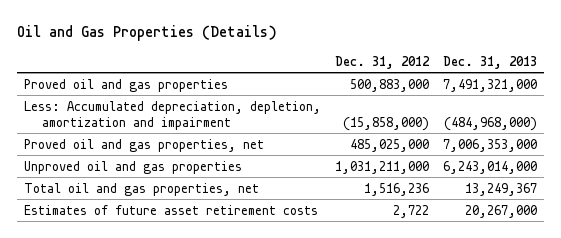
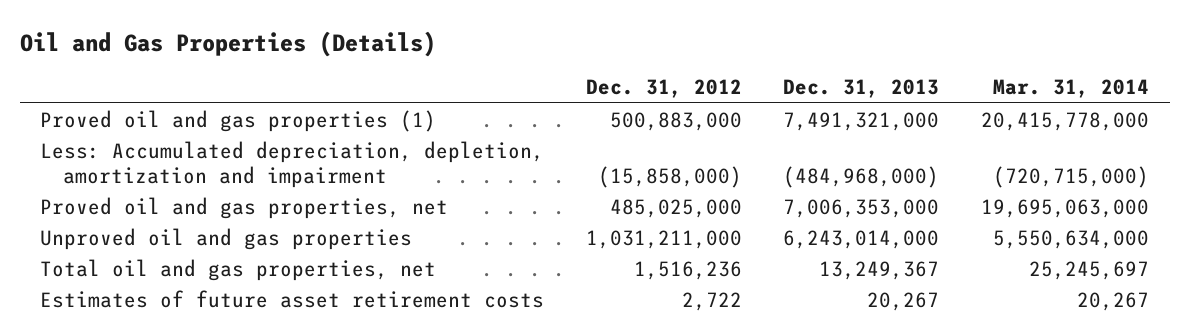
none -> [992,79,1149,99] Mar. 31, 2014
[23,78,228,92] Proved oil and gas properties -> [40,109,437,132] Proved oil and gas properties (1)
[464,204,537,218] 20,267,000 -> [867,291,940,311] 20,267

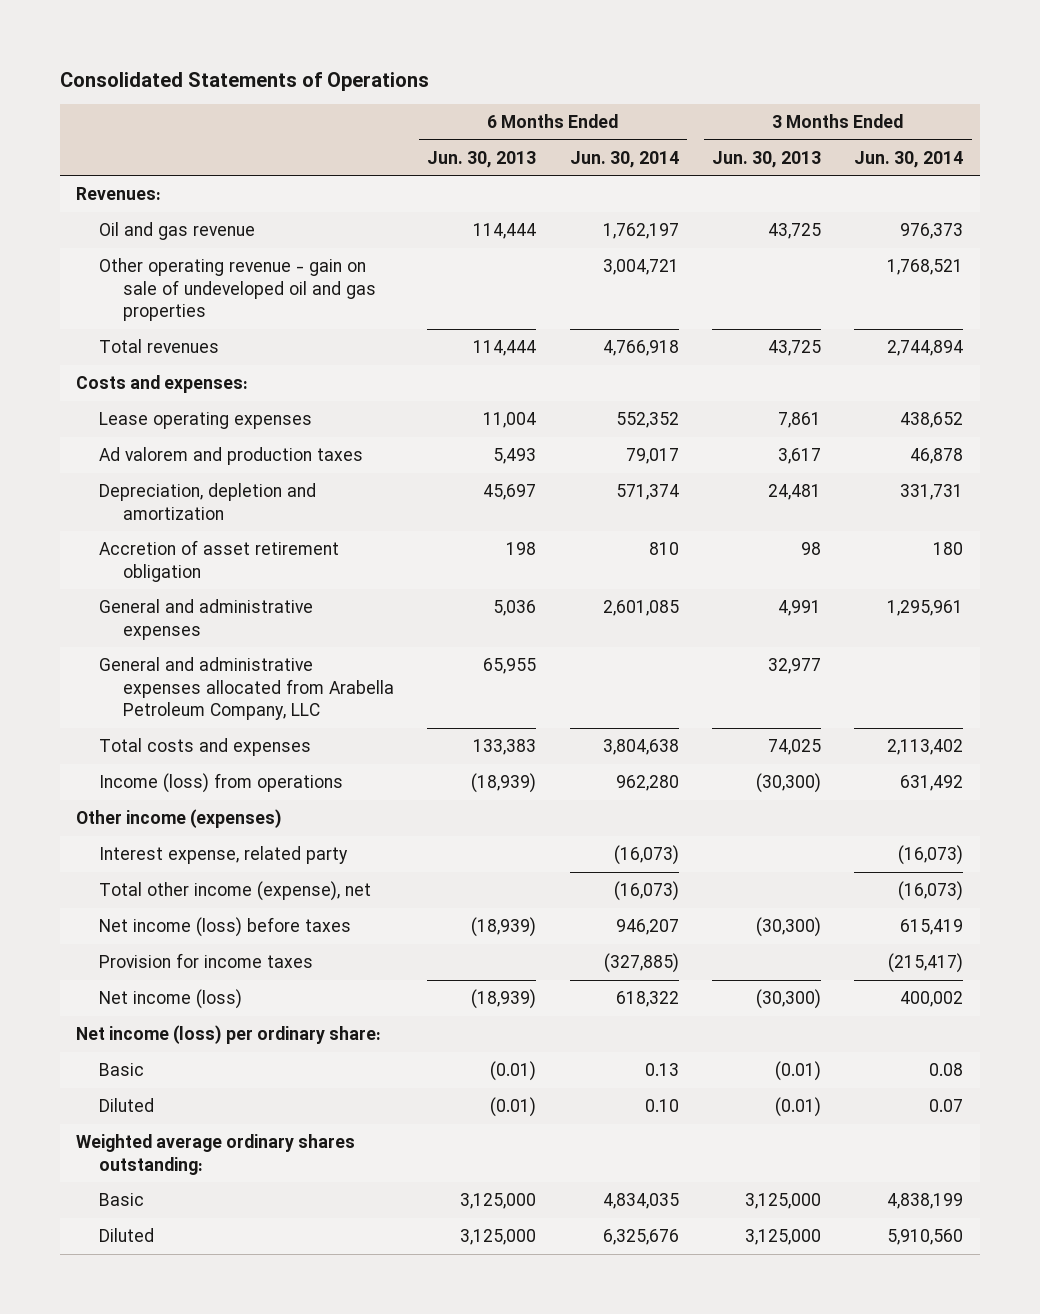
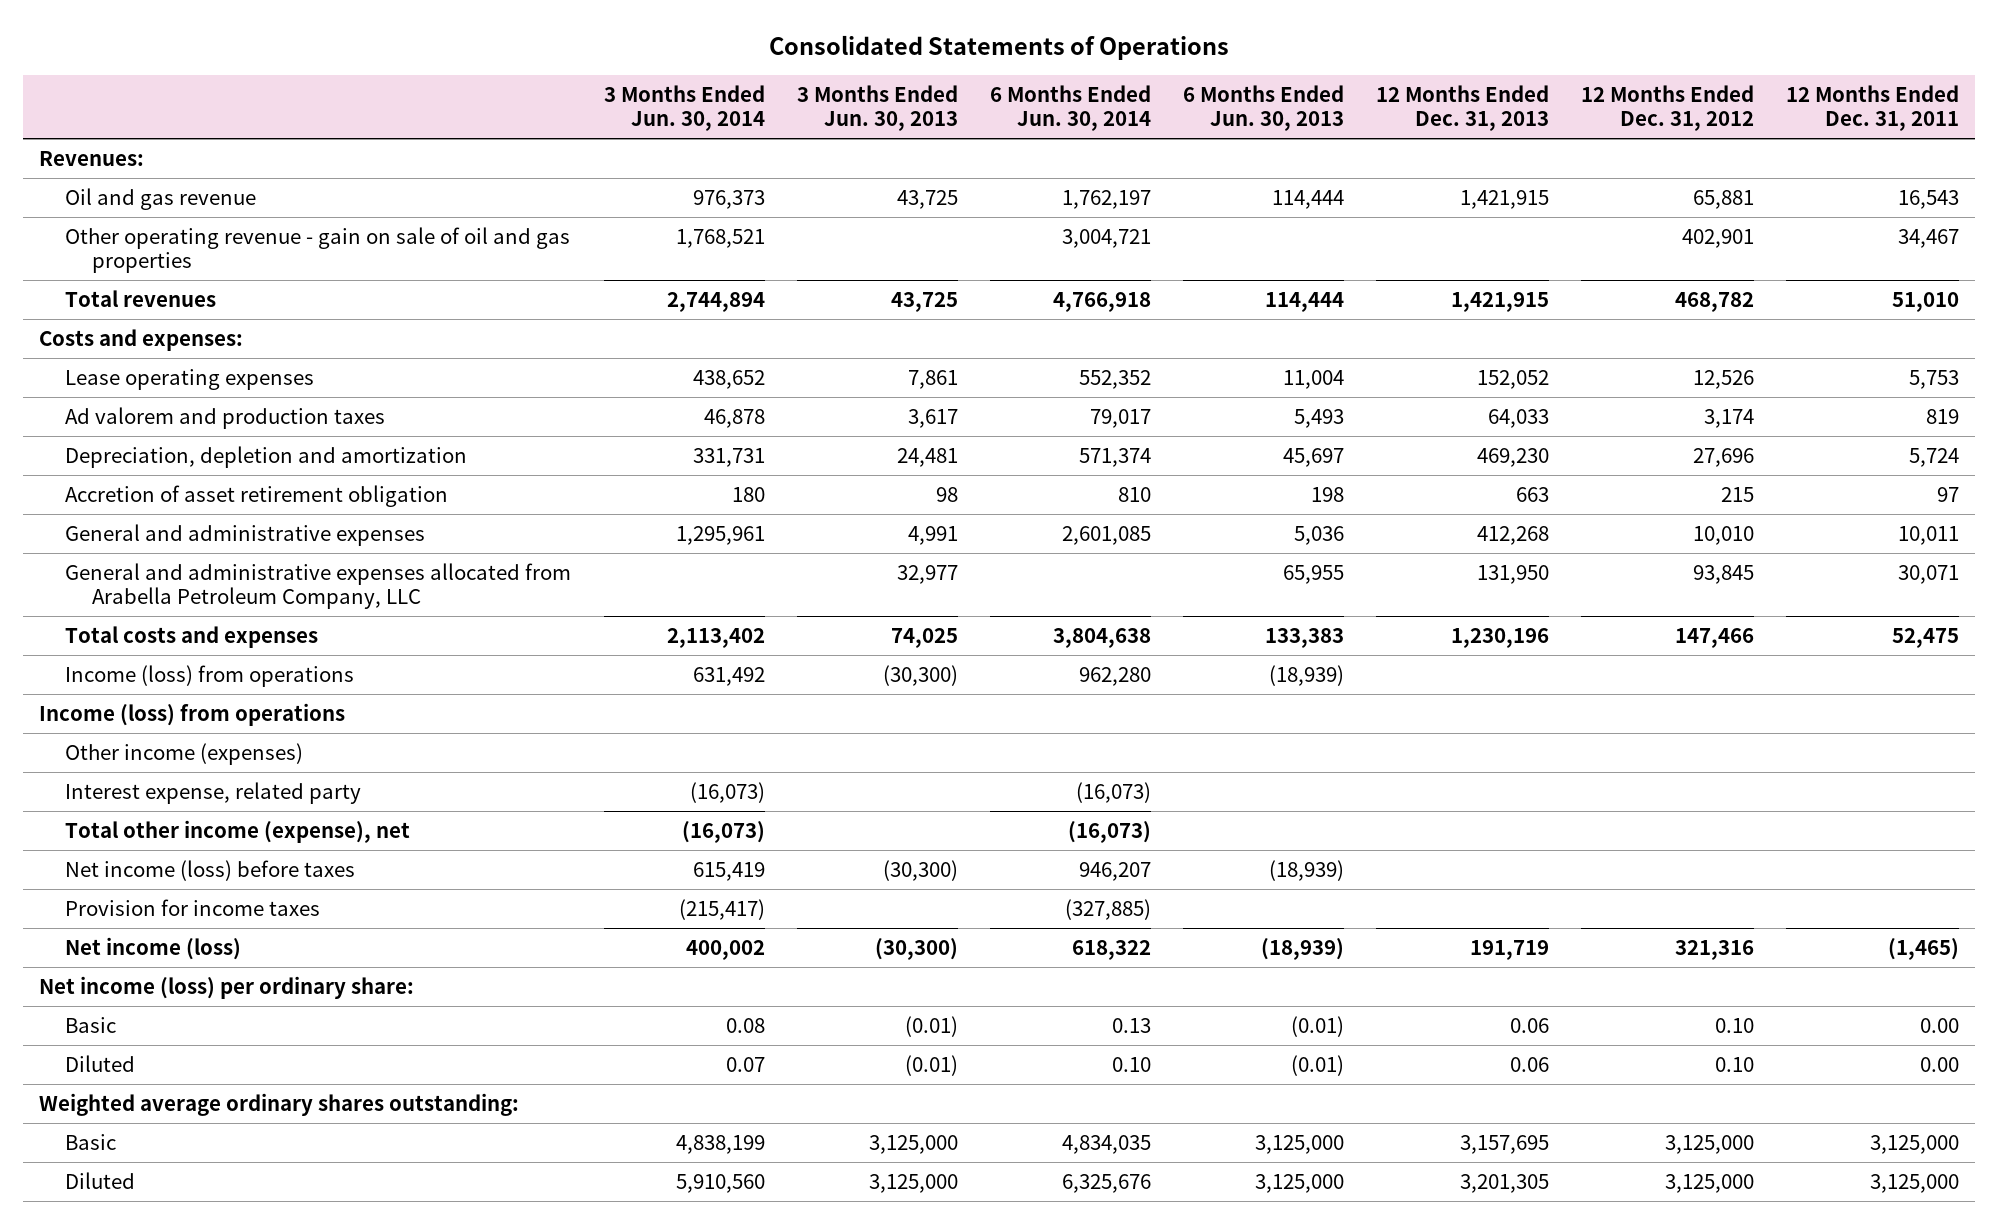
none -> [1375,85,1549,132] 12 Months Ended Dec. 31, 2013
none -> [1580,85,1754,132] 12 Months Ended Dec. 31, 2012
none -> [1785,85,1959,132] 12 Months Ended Dec. 31, 2011
[99,257,376,322] Other operating revenue - gain on sale of undeveloped oil and gas properties -> [65,227,571,274] Other operating revenue - gain on sale of oil and gas properties
none -> [38,703,345,727] Income (loss) from operations

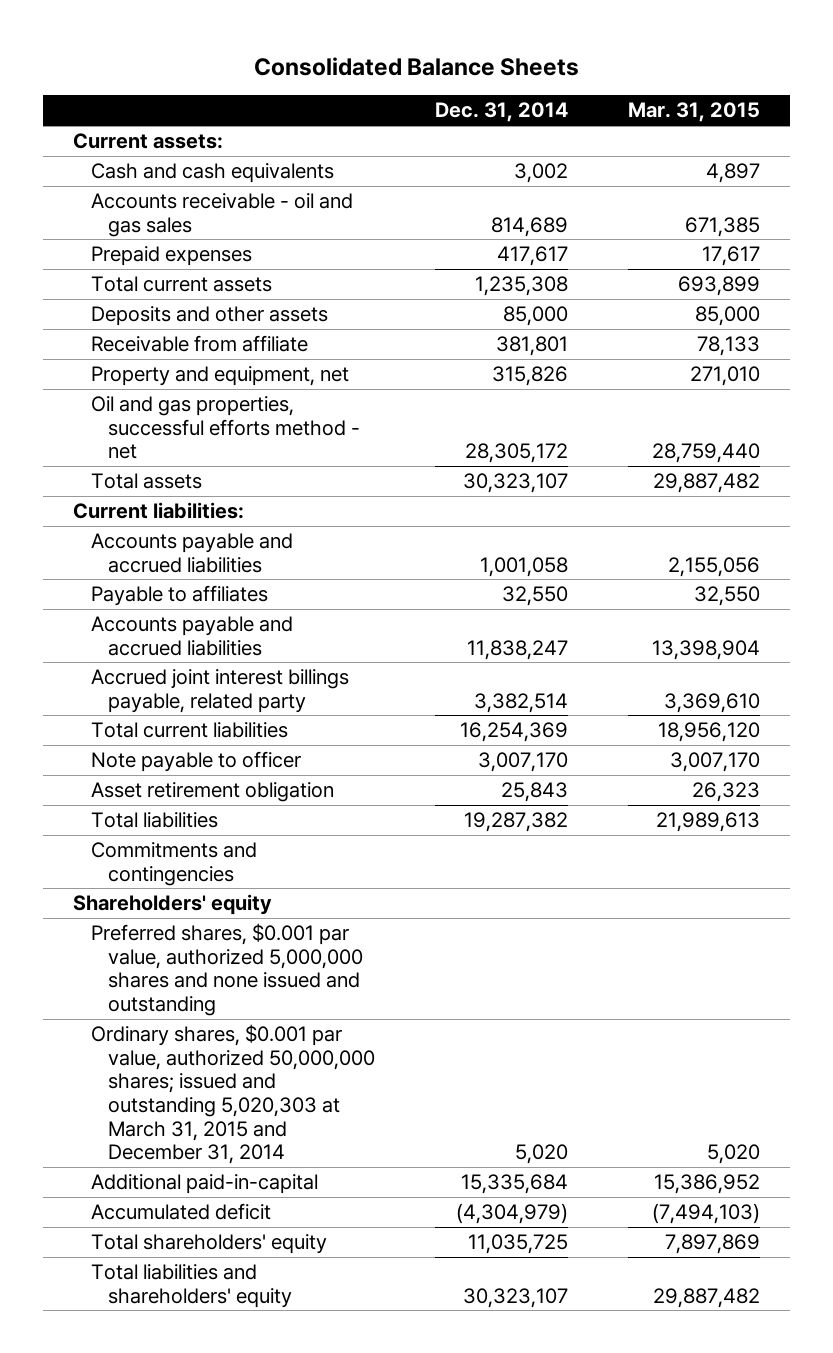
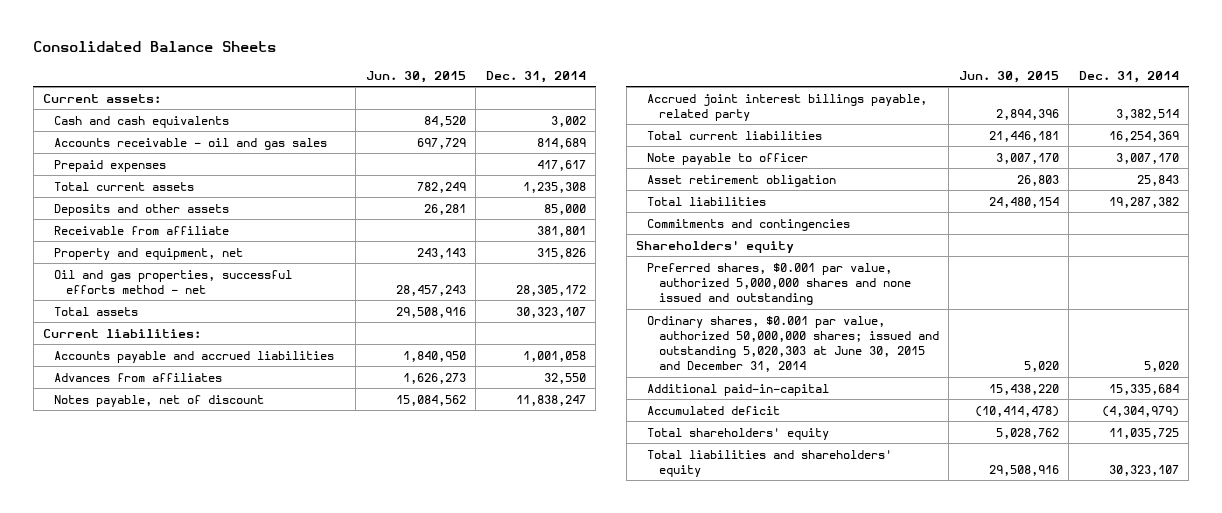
[628,102,761,123] Mar. 31, 2015 -> none
none -> [365,70,466,83] Jun. 30, 2015
[90,585,268,607] Payable to affiliates -> [54,372,223,382] Advances from affiliates
[90,616,293,656] Accounts payable and accrued liabilities -> [54,394,265,407] Notes payable, net of discount
[90,1024,375,1165] Ordinary shares, $0.001 par value, authorized 50,000,000 shares; issued and outstanding 5,020,303 at March 31, 2015 and December 31, 2014 -> [647,315,939,373] Ordinary shares, $0.001 par value, authorized 50,000,000 shares; issued and outstanding 5,020,303 at June 30, 2015 and December 31, 2014

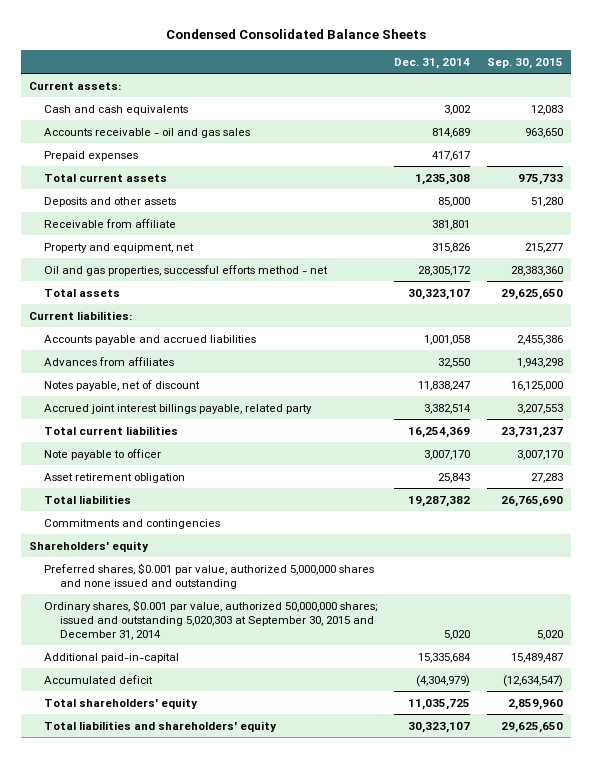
[33,40,277,52] Consolidated Balance Sheets -> [165,28,426,39] Condensed Consolidated Balance Sheets
[365,70,466,83] Jun. 30, 2015 -> none
none -> [486,57,563,69] Sep. 30, 2015
[647,315,939,373] Ordinary shares, $0.001 par value, authorized 50,000,000 shares; issued and outstanding 5,020,303 at June 30, 2015 and December 31, 2014 -> [44,599,378,640] Ordinary shares, $0.001 par value, authorized 50,000,000 shares; issued and outstanding 5,020,303 at September 30, 2015 and December 31, 2014

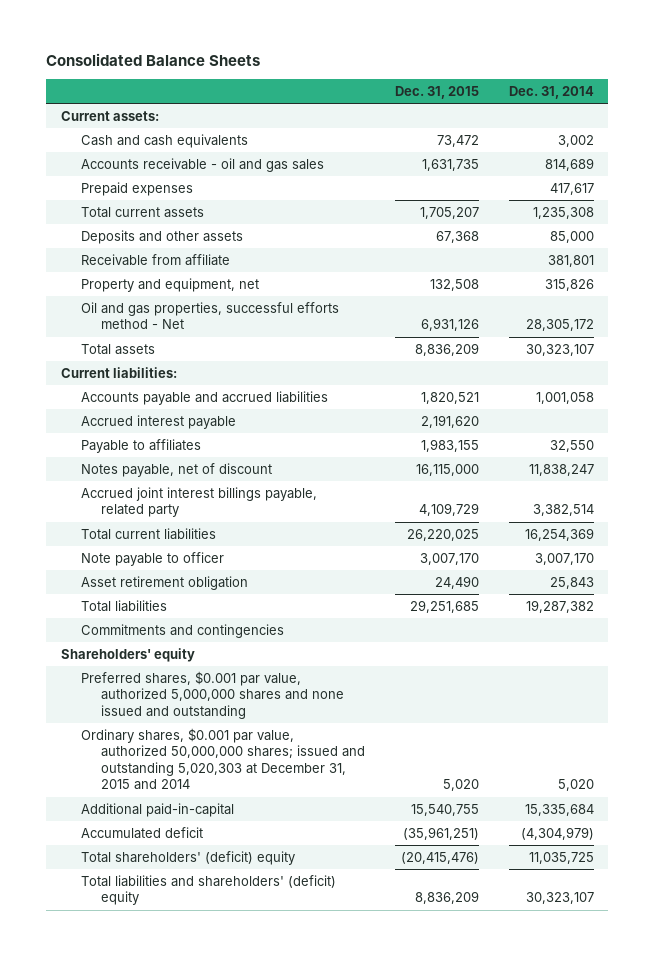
[165,28,426,39] Condensed Consolidated Balance Sheets -> [45,53,260,67] Consolidated Balance Sheets
[486,57,563,69] Sep. 30, 2015 -> none
none -> [394,86,479,100] Dec. 31, 2015
[44,264,329,276] Oil and gas properties, successful efforts method - net -> [80,301,339,330] Oil and gas properties, successful efforts method - Net
none -> [80,414,236,429] Accrued interest payable
[44,356,175,366] Advances from affiliates -> [80,438,201,453] Payable to affiliates
[44,599,378,640] Ordinary shares, $0.001 par value, authorized 50,000,000 shares; issued and outstanding 5,020,303 at September 30, 2015 and December 31, 2014 -> [80,727,365,791] Ordinary shares, $0.001 par value, authorized 50,000,000 shares; issued and outstanding 5,020,303 at December 31, 2015 and 2014
[44,697,199,709] Total shareholders' equity -> [80,850,295,865] Total shareholders' (deficit) equity
[44,720,278,732] Total liabilities and shareholders' equity -> [80,874,336,906] Total liabilities and shareholders' (deficit) equity

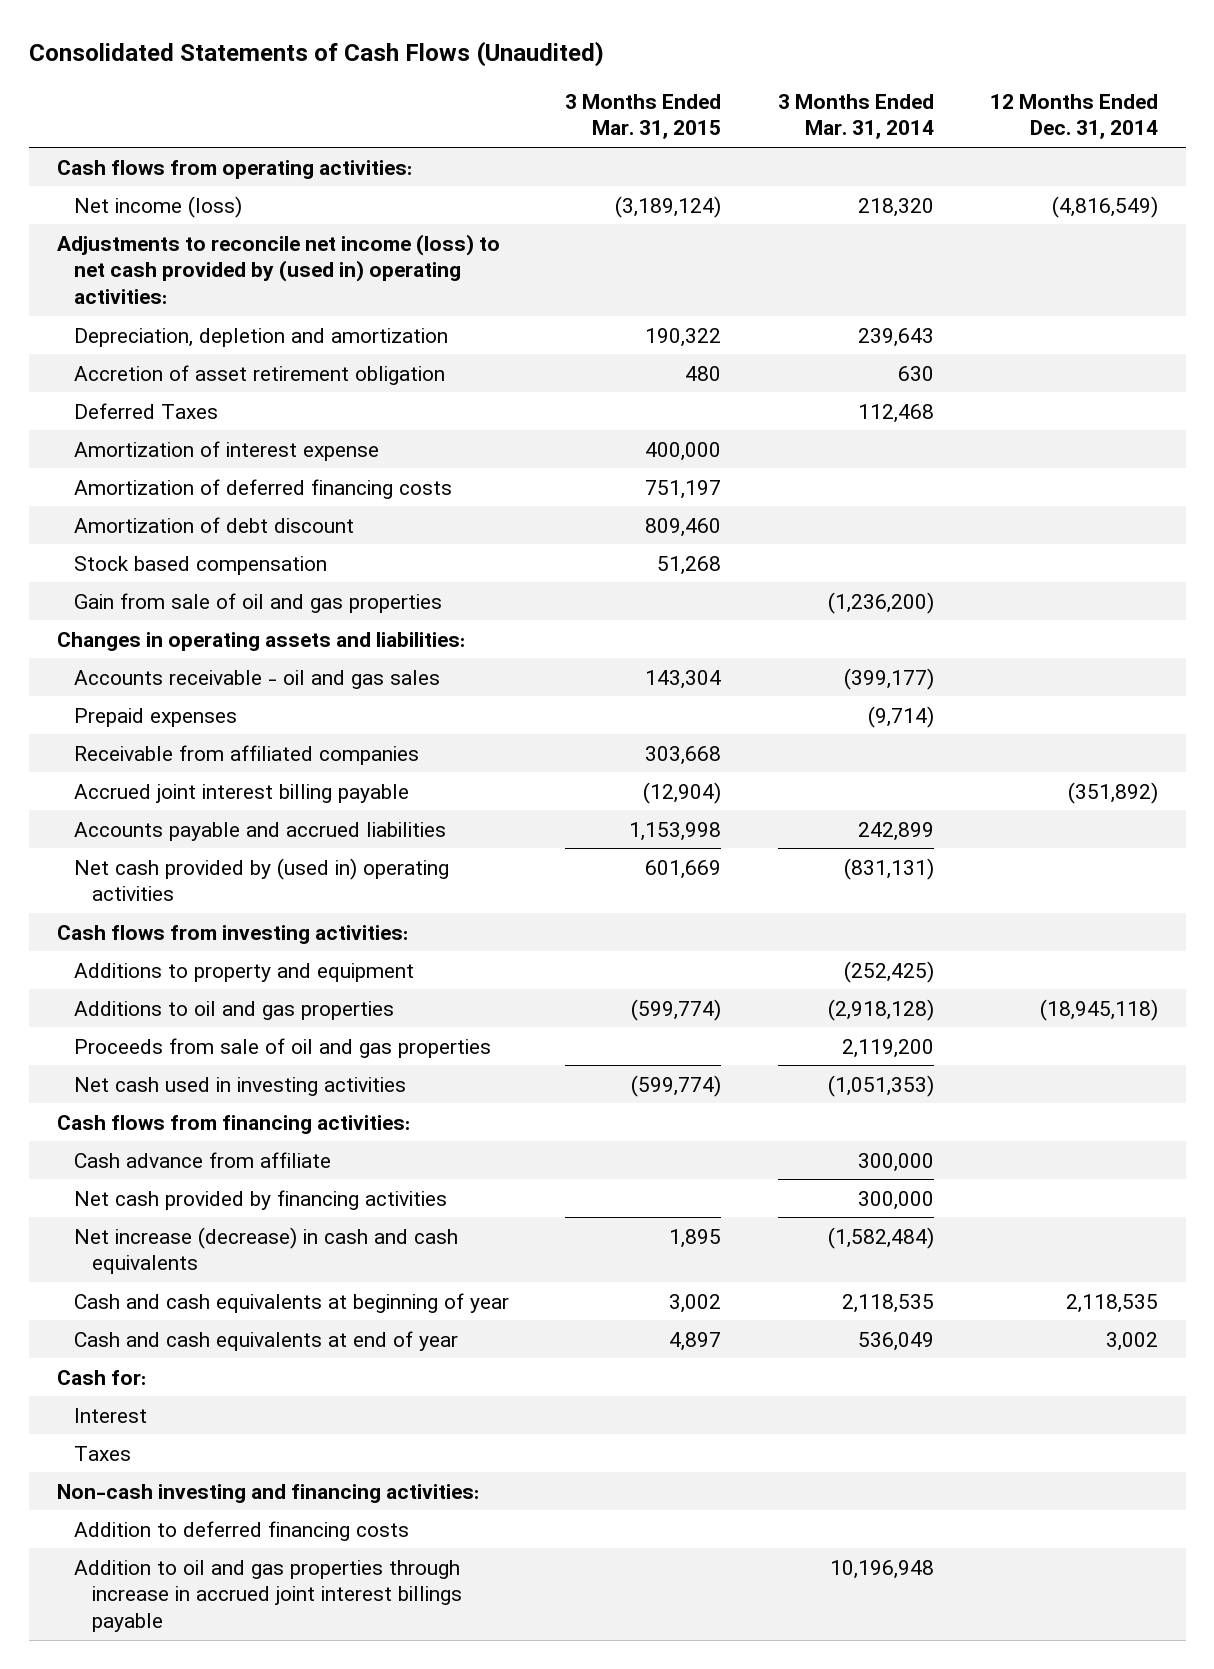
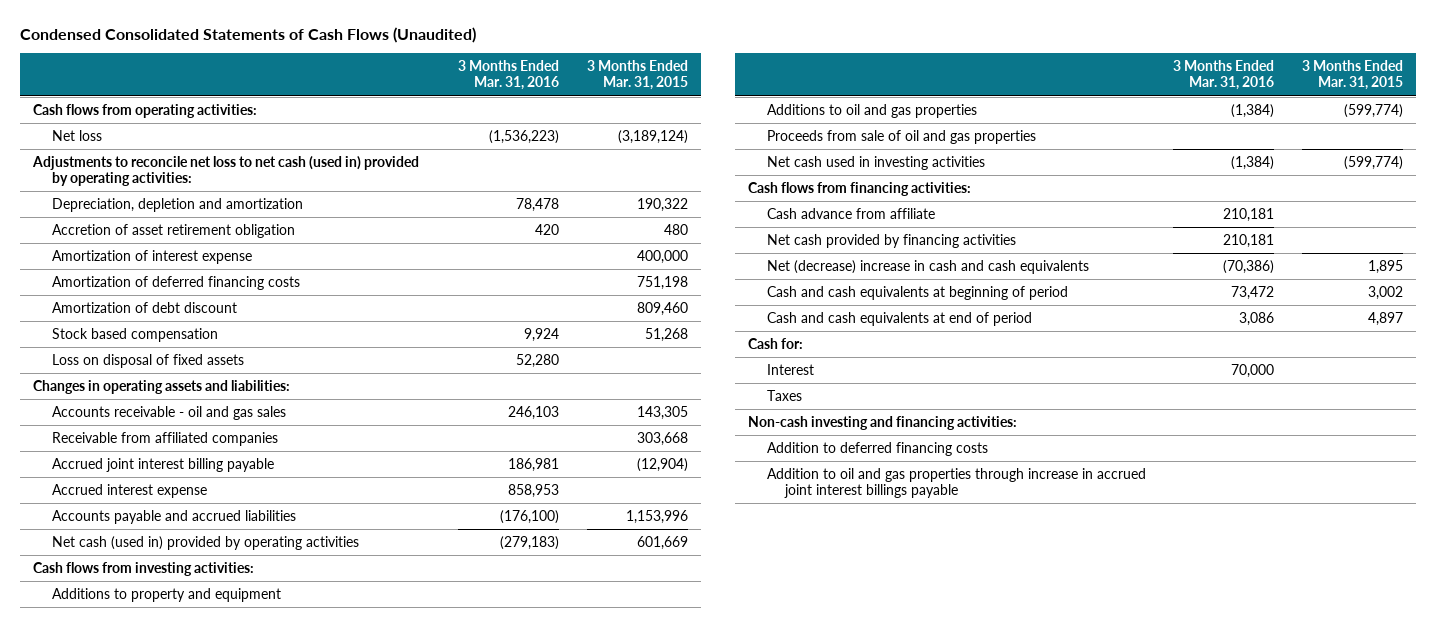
[28,41,604,68] Consolidated Statements of Cash Flows (Unaudited) -> [19,27,476,44] Condensed Consolidated Statements of Cash Flows (Unaudited)
[777,93,934,140] 3 Months Ended Mar. 31, 2014 -> none
[989,93,1158,140] 12 Months Ended Dec. 31, 2014 -> none
none -> [458,60,560,91] 3 Months Ended Mar. 31, 2016
[74,195,243,218] Net income (loss) -> [51,129,102,141] Net loss
[56,233,500,305] Adjustments to reconcile net income (loss) to net cash provided by (used in) operating activities: -> [32,155,420,186] Adjustments to reconcile net loss to net cash (used in) provided by operating activities:
[74,402,219,419] Deferred Taxes -> none
[645,479,722,499] 751,197 -> [636,275,688,290] 751,198
[74,592,443,613] Gain from sale of oil and gas properties -> none
none -> [51,353,244,368] Loss on disposal of fixed assets
[74,707,238,727] Prepaid expenses -> none
[645,669,722,689] 143,304 -> [636,405,688,420] 143,305
none -> [51,483,207,498] Accrued interest expense
[629,821,722,841] 1,153,998 -> [625,509,688,524] 1,153,996
[74,857,450,902] Net cash provided by (used in) operating activities -> [51,535,359,550] Net cash (used in) provided by operating activities
[74,1226,459,1275] Net increase (decrease) in cash and cash equivalents -> [766,259,1089,274] Net (decrease) increase in cash and cash equivalents
[74,1292,510,1313] Cash and cash equivalents at beginning of year -> [766,285,1068,300] Cash and cash equivalents at beginning of period
[74,1330,459,1351] Cash and cash equivalents at end of year -> [766,311,1032,326] Cash and cash equivalents at end of period

